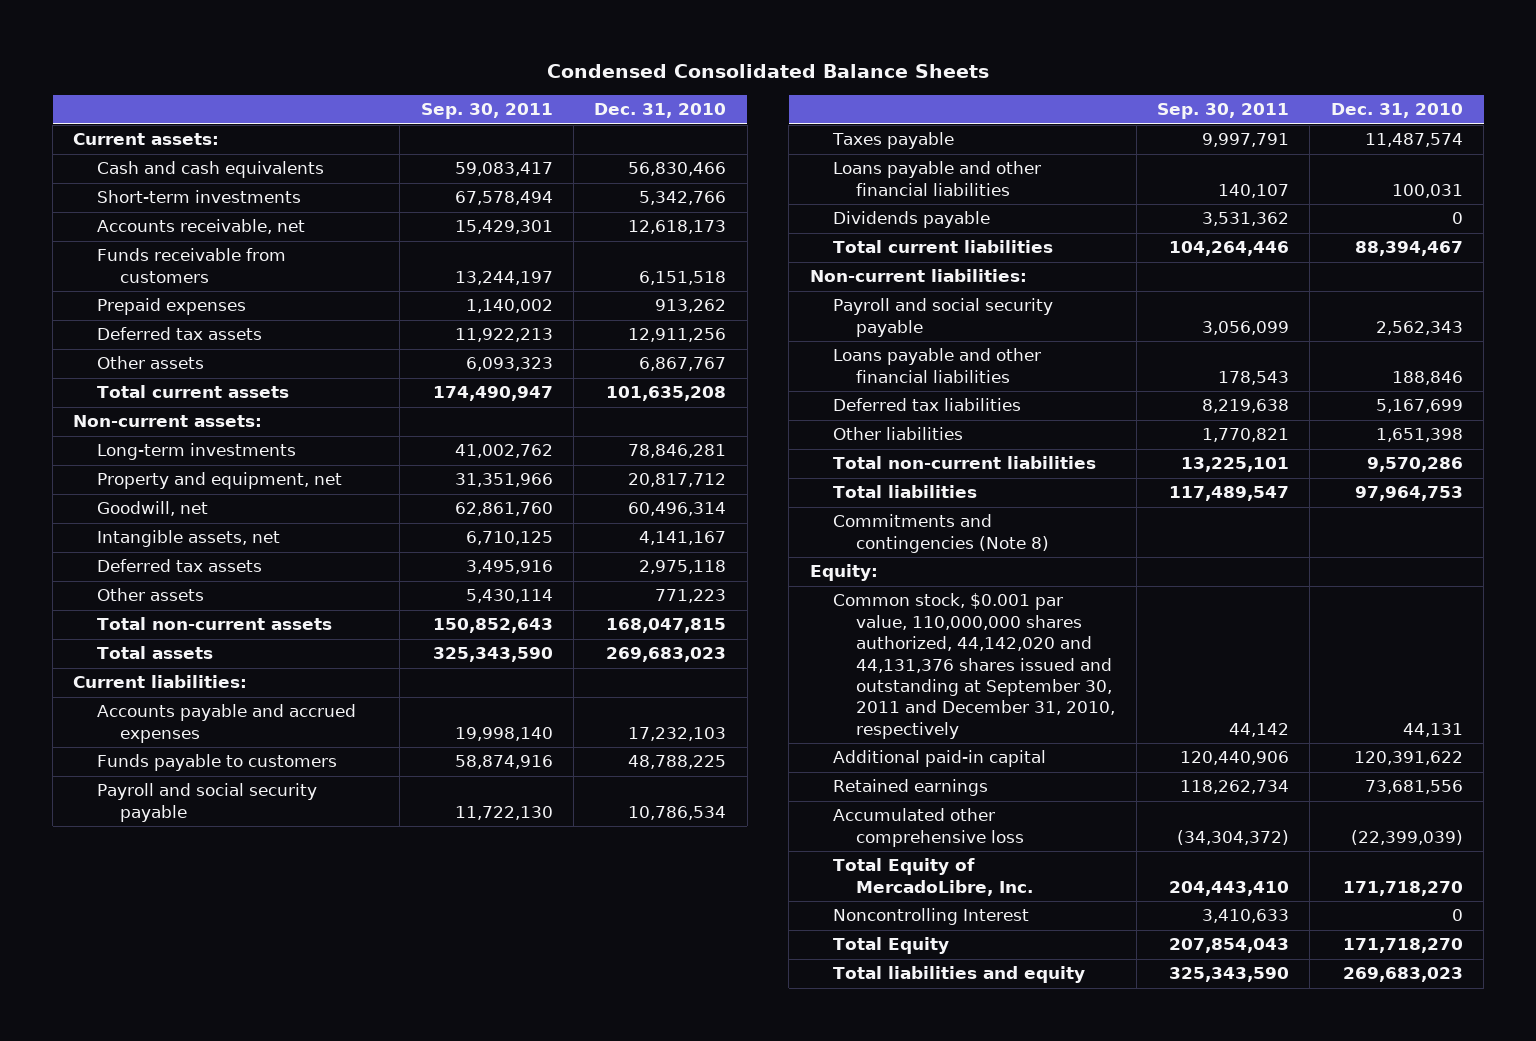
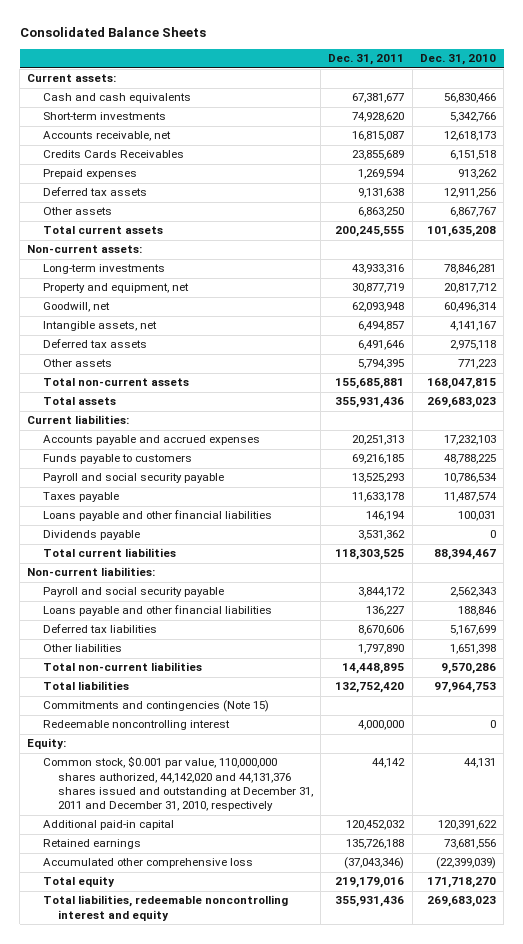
[547,64,990,79] Condensed Consolidated Balance Sheets -> [19,27,206,38] Consolidated Balance Sheets
[420,103,553,120] Sep. 30, 2011 -> none
none -> [328,54,405,66] Dec. 31, 2011
[96,248,286,283] Funds receivable from customers -> [42,150,184,159] Credits Cards Receivables
[832,514,1050,553] Commitments and contingencies (Note 8) -> [42,700,269,713] Commitments and contingencies (Note 15)
none -> [42,720,230,731] Redeemable noncontrolling interest
[832,593,1116,739] Common stock, $0.001 par value, 110,000,000 shares authorized, 44,142,020 and 44,131,376 shares issued and outstanding at September 30, 2011 and December 31, 2010, respectively -> [42,756,313,812] Common stock, $0.001 par value, 110,000,000 shares authorized, 44,142,020 and 44,131,376 shares issued and outstanding at December 31, 2011 and December 31, 2010, respectively
[832,858,1034,896] Total Equity of MercadoLibre, Inc. -> none
[832,908,1029,926] Noncontrolling Interest -> none
[832,937,949,955] Total Equity -> [42,876,115,888] Total equity
[832,966,1085,984] Total liabilities and equity -> [42,895,288,921] Total liabilities, redeemable noncontrolling interest and equity

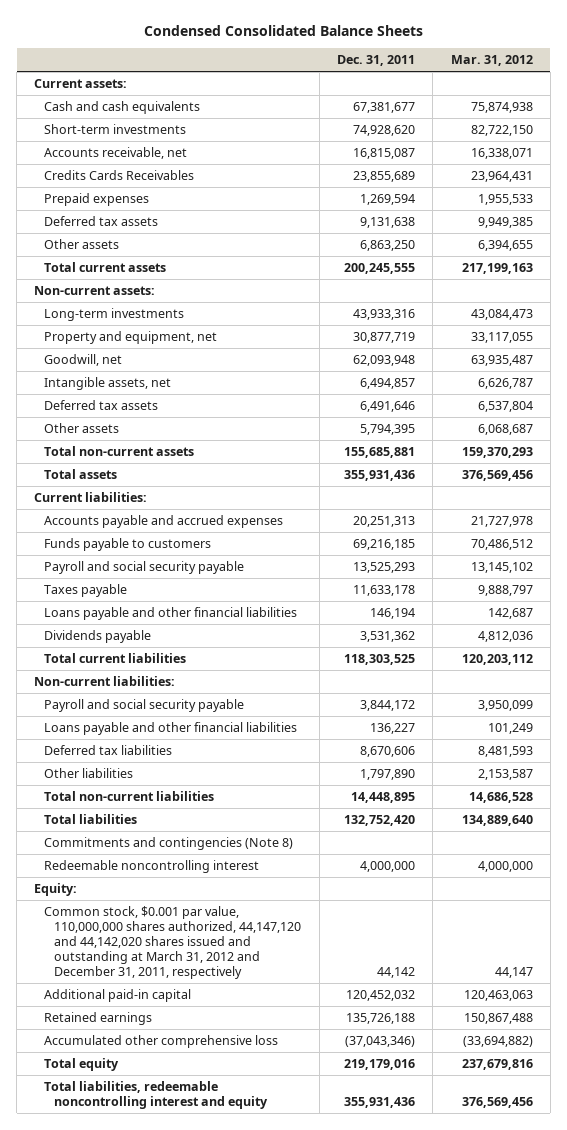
[19,27,206,38] Consolidated Balance Sheets -> [143,24,423,36] Condensed Consolidated Balance Sheets
[419,54,496,66] Dec. 31, 2010 -> none
none -> [450,55,533,67] Mar. 31, 2012
[42,700,269,713] Commitments and contingencies (Note 15) -> [44,837,294,851] Commitments and contingencies (Note 8)
[42,756,313,812] Common stock, $0.001 par value, 110,000,000 shares authorized, 44,142,020 and 44,131,376 shares issued and outstanding at December 31, 2011 and December 31, 2010, respectively -> [44,906,302,979] Common stock, $0.001 par value, 110,000,000 shares authorized, 44,147,120 and 44,142,020 shares issued and outstanding at March 31, 2012 and December 31, 2011, respectively

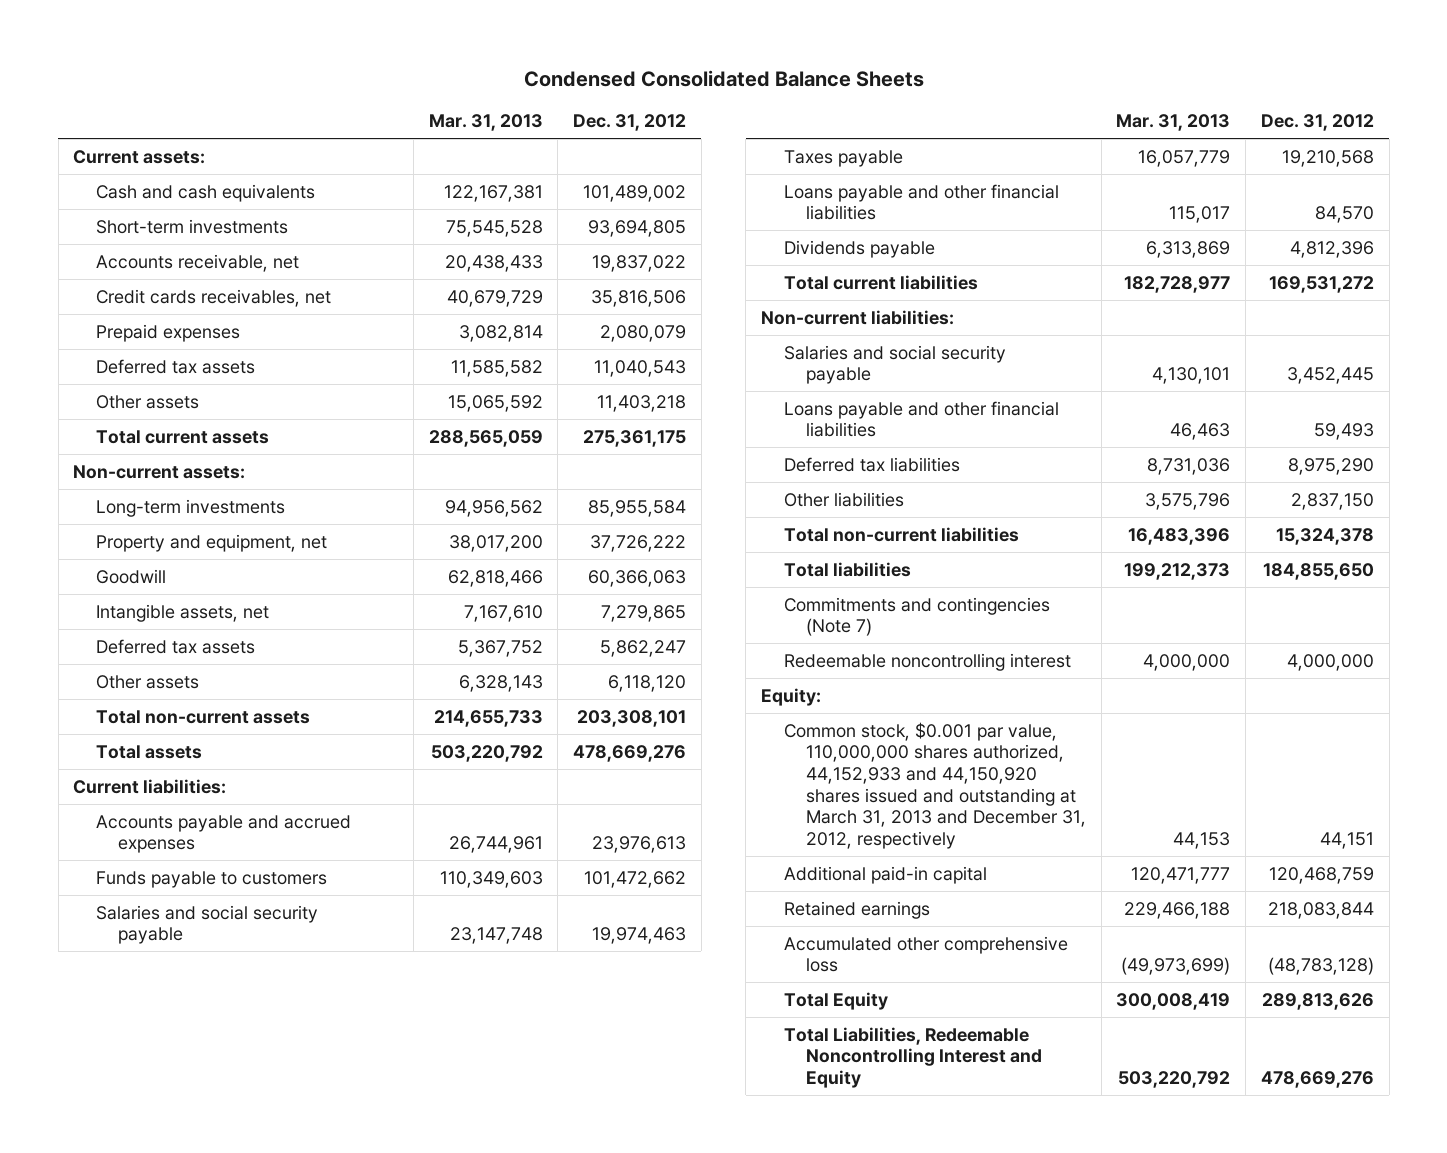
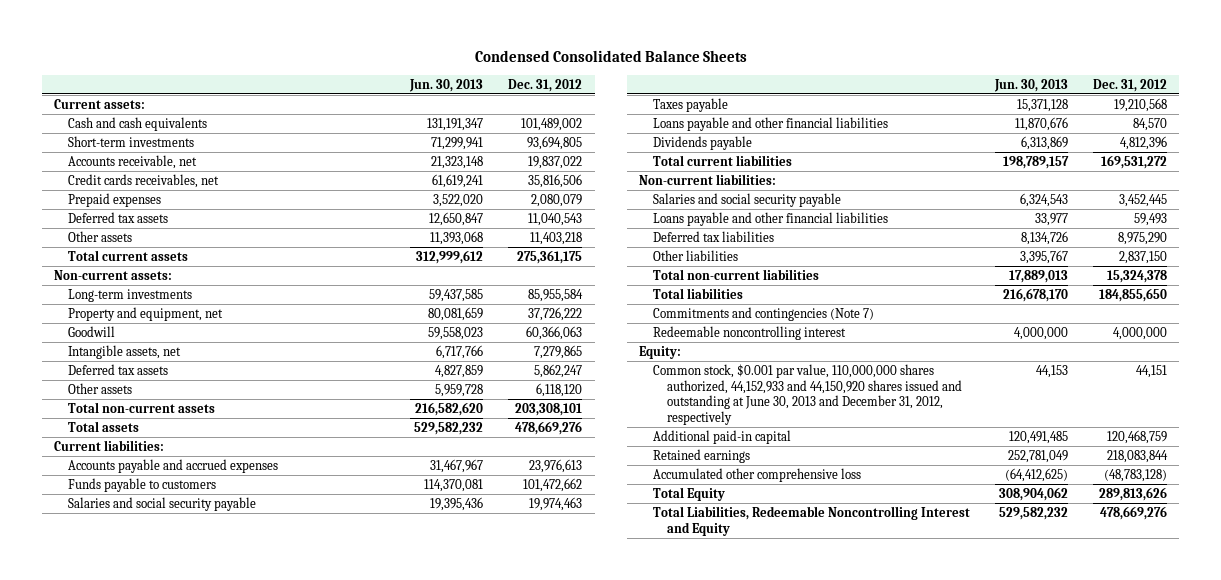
[428,114,543,132] Mar. 31, 2013 -> none
none -> [409,78,484,92] Jun. 30, 2013
[783,721,1086,849] Common stock, $0.001 par value, 110,000,000 shares authorized, 44,152,933 and 44,150,920 shares issued and outstanding at March 31, 2013 and December 31, 2012, respectively -> [653,363,963,425] Common stock, $0.001 par value, 110,000,000 shares authorized, 44,152,933 and 44,150,920 shares issued and outstanding at June 30, 2013 and December 31, 2012, respectively

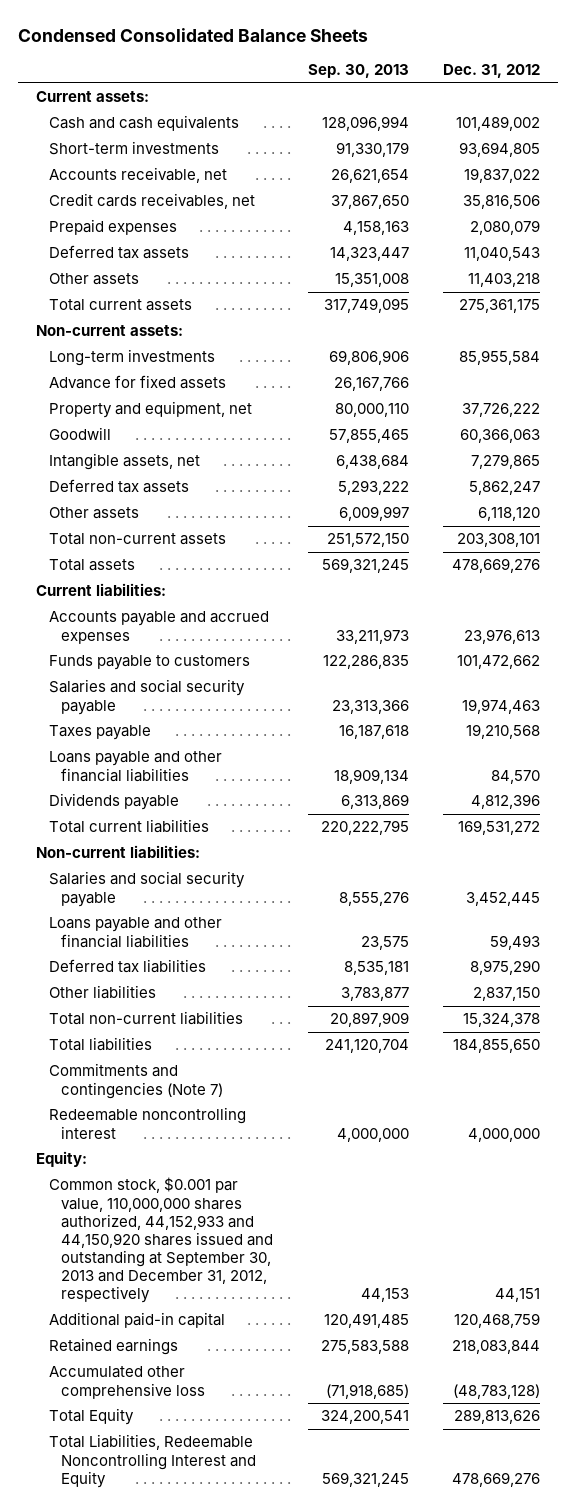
[409,78,484,92] Jun. 30, 2013 -> none
none -> [307,64,409,79] Sep. 30, 2013
none -> [48,375,226,390] Advance for fixed assets
[653,363,963,425] Common stock, $0.001 par value, 110,000,000 shares authorized, 44,152,933 and 44,150,920 shares issued and outstanding at June 30, 2013 and December 31, 2012, respectively -> [48,1177,274,1304] Common stock, $0.001 par value, 110,000,000 shares authorized, 44,152,933 and 44,150,920 shares issued and outstanding at September 30, 2013 and December 31, 2012, respectively

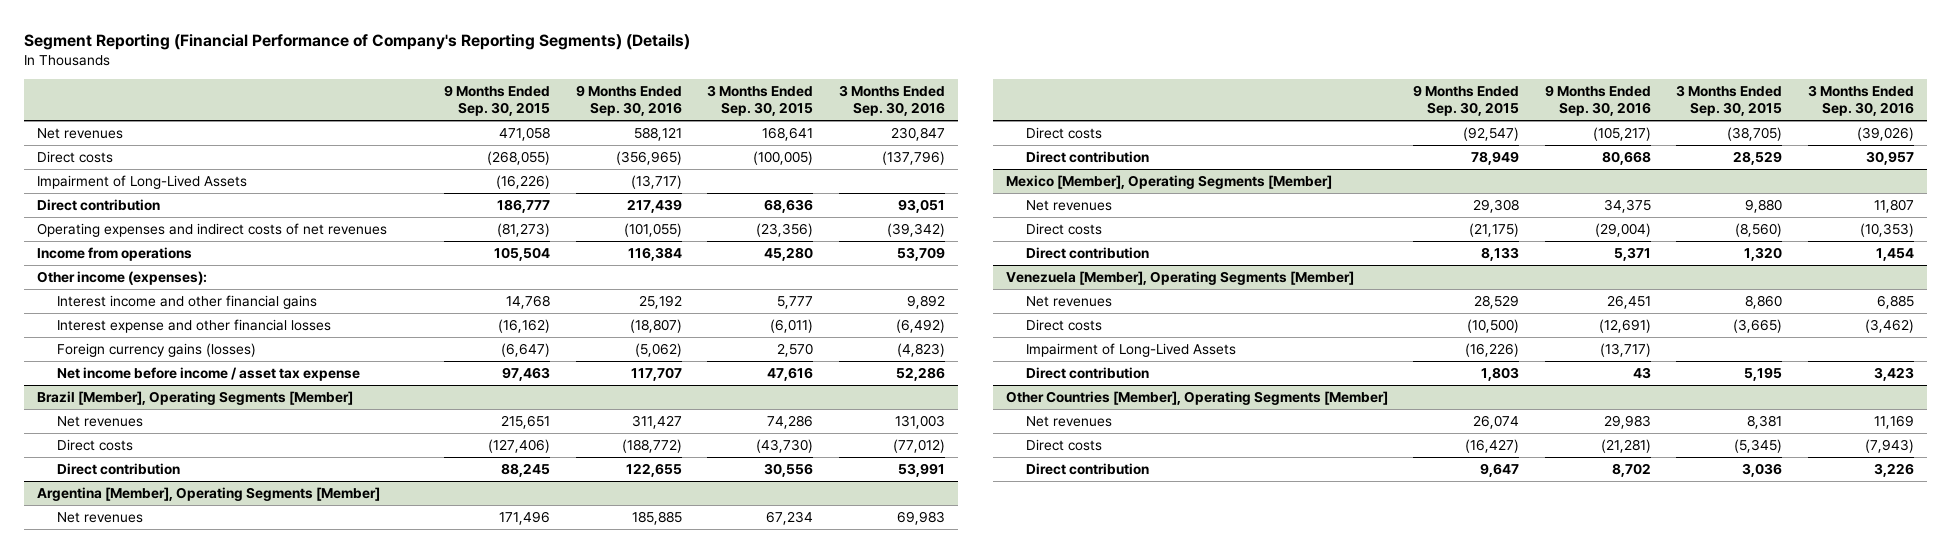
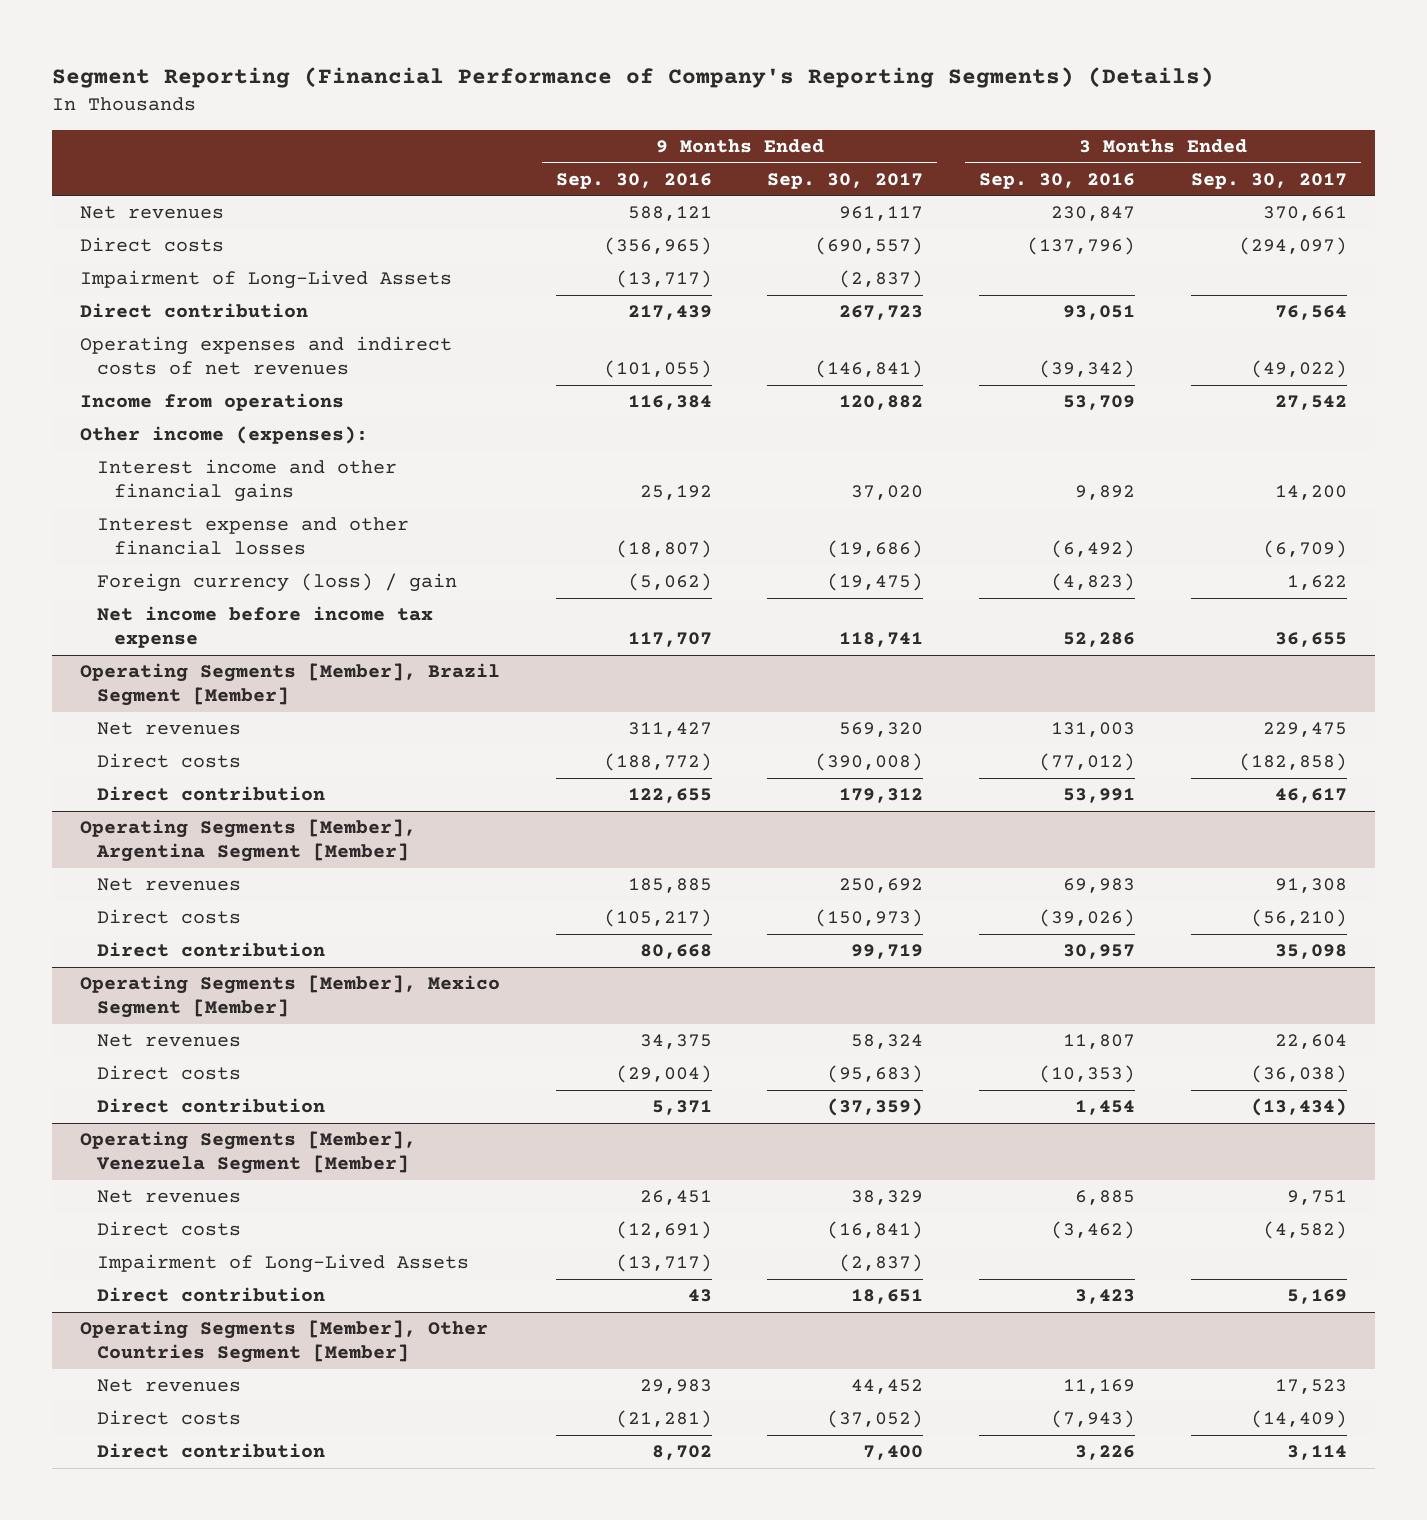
[444,84,551,117] 9 Months Ended Sep. 30, 2015 -> none
[707,84,814,117] 3 Months Ended Sep. 30, 2015 -> none
none -> [767,172,924,189] Sep. 30, 2017
none -> [1191,172,1348,189] Sep. 30, 2017
[57,342,257,357] Foreign currency gains (losses) -> [97,573,458,593] Foreign currency (loss) / gain
[57,366,361,381] Net income before income / asset tax expense -> [97,606,434,648] Net income before income tax expense
[36,390,353,405] Brazil [Member], Operating Segments [Member] -> [79,663,500,706] Operating Segments [Member], Brazil Segment [Member]
[36,486,380,501] Argentina [Member], Operating Segments [Member] -> [79,819,416,862] Operating Segments [Member], Argentina Segment [Member]
[1005,174,1332,189] Mexico [Member], Operating Segments [Member] -> [79,975,500,1018] Operating Segments [Member], Mexico Segment [Member]
[1005,270,1354,285] Venezuela [Member], Operating Segments [Member] -> [79,1131,416,1174] Operating Segments [Member], Venezuela Segment [Member]
[1005,390,1388,405] Other Countries [Member], Operating Segments [Member] -> [79,1320,488,1363] Operating Segments [Member], Other Countries Segment [Member]

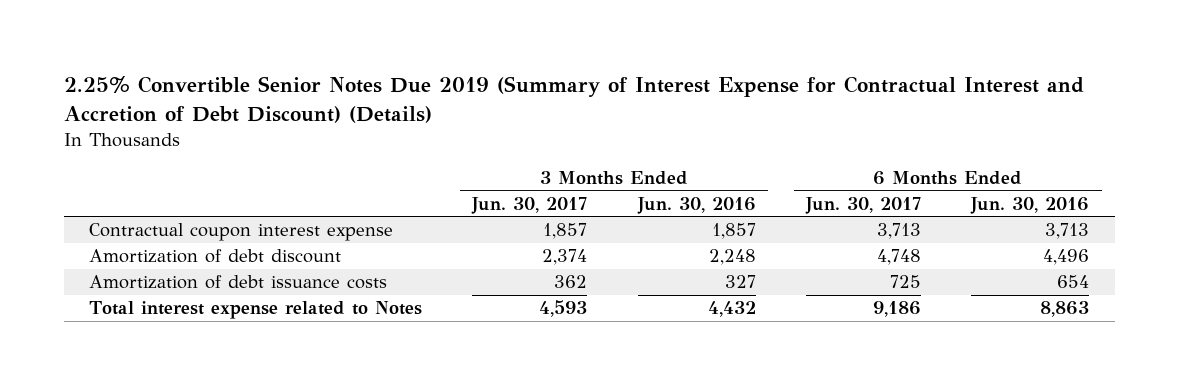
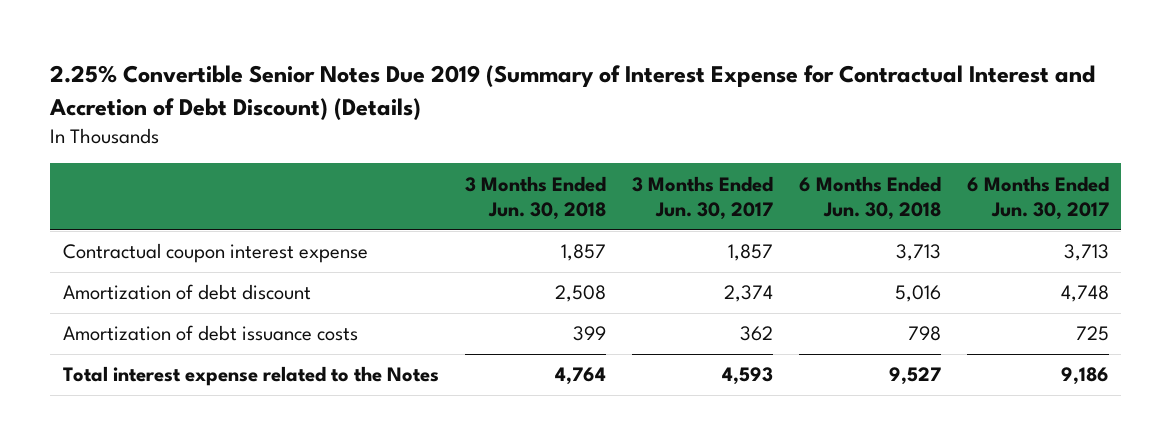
[636,196,756,214] Jun. 30, 2016 -> none
[970,196,1090,214] Jun. 30, 2016 -> none
none -> [464,175,606,220] 3 Months Ended Jun. 30, 2018
none -> [798,175,941,220] 6 Months Ended Jun. 30, 2018
[89,301,423,320] Total interest expense related to Notes -> [63,366,440,387] Total interest expense related to the Notes

